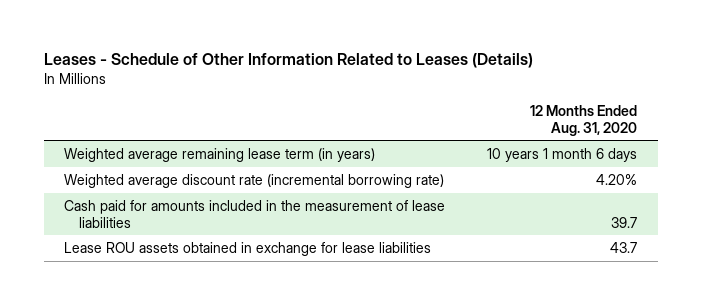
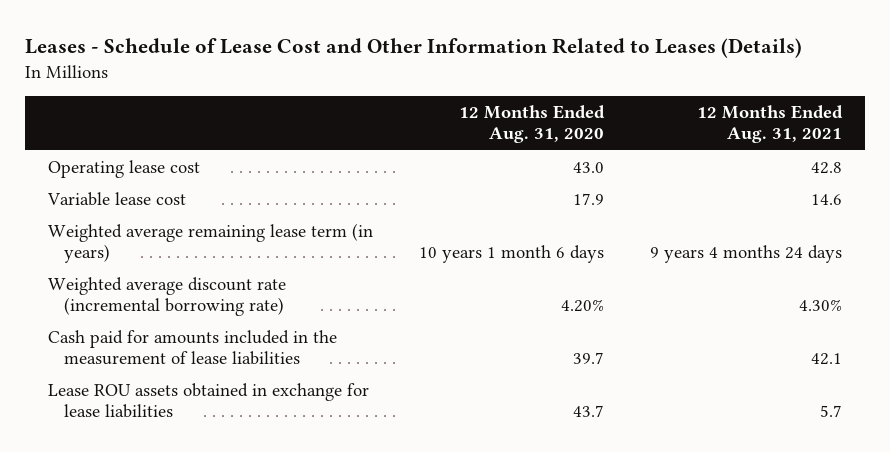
[43,53,533,69] Leases - Schedule of Other Information Related to Leases (Details) -> [24,38,802,59] Leases - Schedule of Lease Cost and Other Information Related to Leases (Details)
none -> [697,105,844,144] 12 Months Ended Aug. 31, 2021
none -> [47,160,200,179] Operating lease cost
none -> [46,192,186,207] Variable lease cost

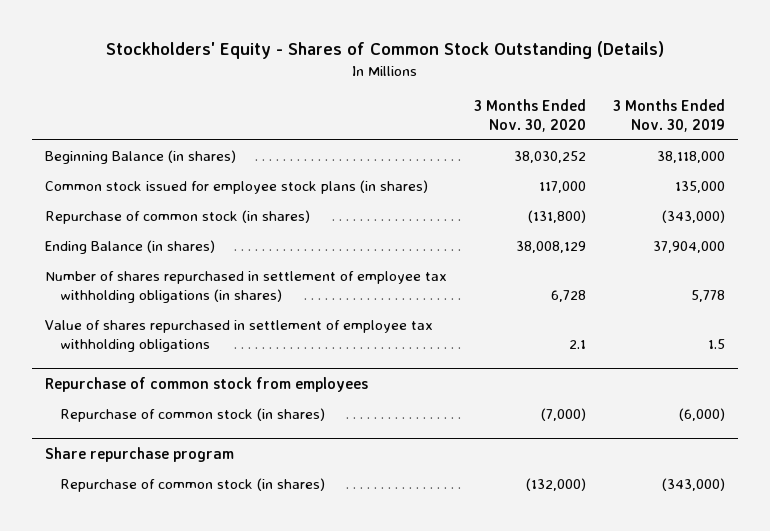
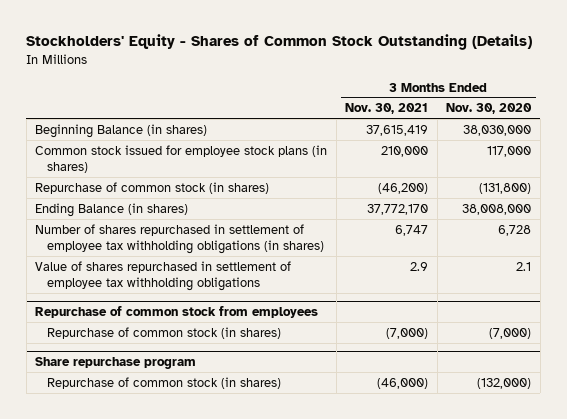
[612,99,725,133] 3 Months Ended Nov. 30, 2019 -> none
none -> [345,103,429,115] Nov. 30, 2021
[514,151,587,164] 38,030,252 -> [463,124,532,136] 38,030,000
[516,241,587,254] 38,008,129 -> [462,203,532,215] 38,008,000

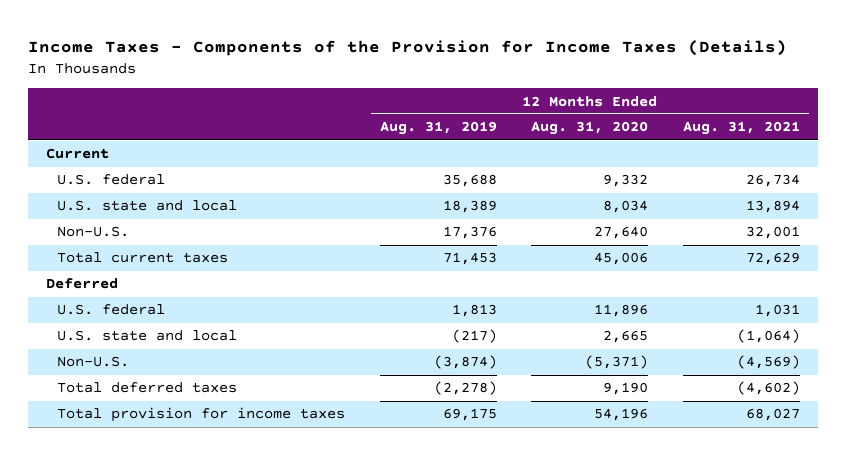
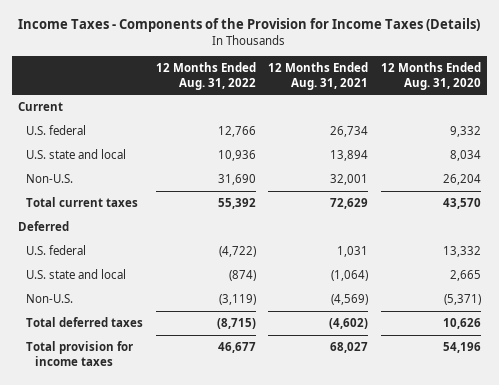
[379,121,497,136] Aug. 31, 2019 -> none
none -> [155,62,256,90] 12 Months Ended Aug. 31, 2022
[594,226,649,240] 27,640 -> [442,173,481,185] 26,204
[594,252,649,266] 45,006 -> [442,197,481,209] 43,570
[594,304,649,318] 11,896 -> [442,245,481,257] 13,332
[603,382,649,396] 9,190 -> [442,317,481,329] 10,626

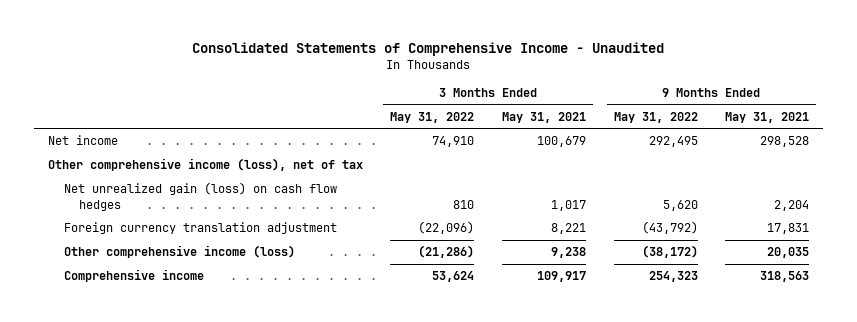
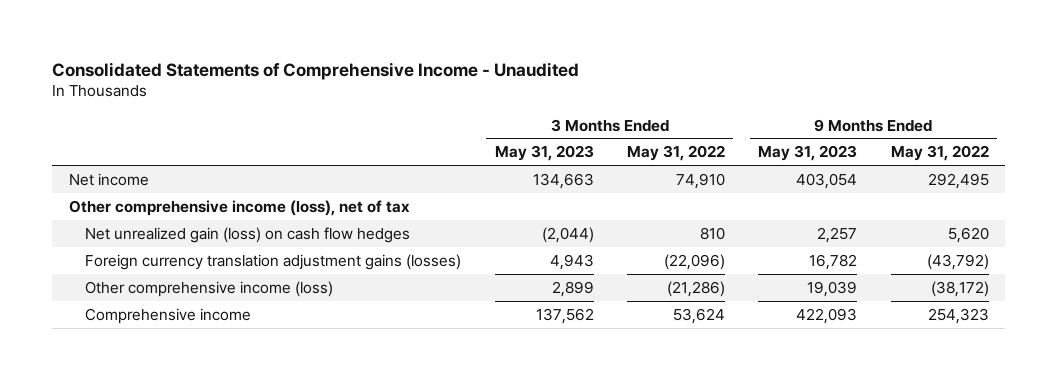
[501,111,586,123] May 31, 2021 -> none
[725,111,810,123] May 31, 2021 -> none
none -> [494,145,594,162] May 31, 2023
none -> [758,145,858,162] May 31, 2023
[63,222,337,235] Foreign currency translation adjustment -> [85,253,462,270] Foreign currency translation adjustment gains (losses)

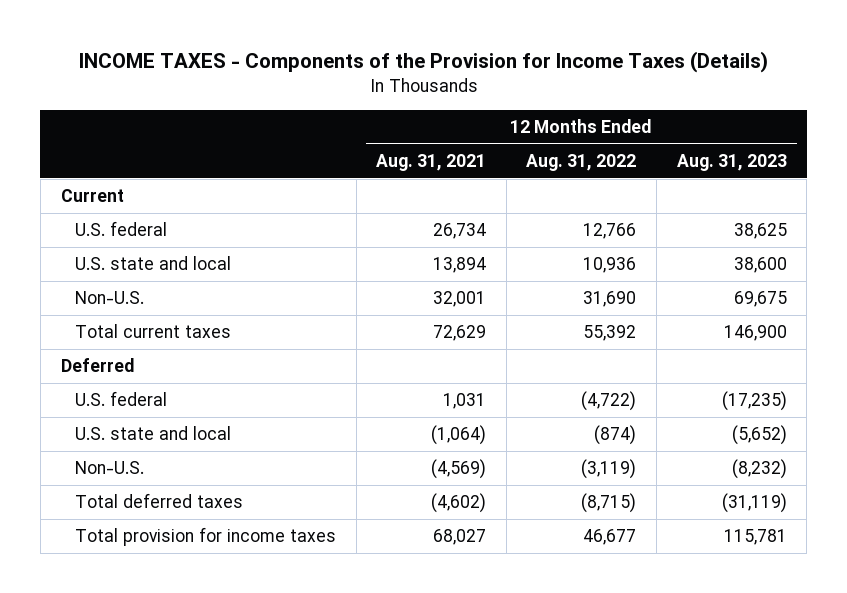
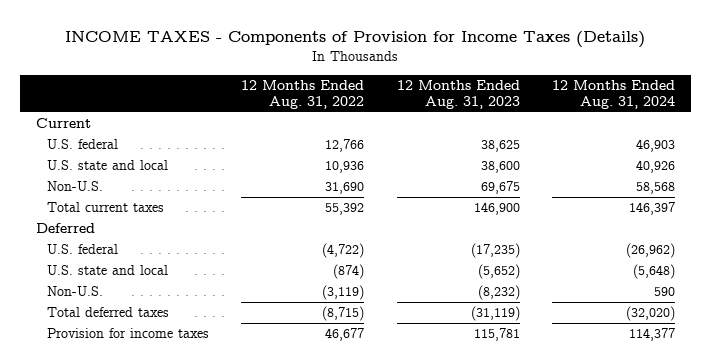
[78,50,768,73] INCOME TAXES - Components of the Provision for Income Taxes (Details) -> [65,30,646,48] INCOME TAXES - Components of Provision for Income Taxes (Details)
[376,153,487,171] Aug. 31, 2021 -> none
none -> [551,79,675,110] 12 Months Ended Aug. 31, 2024
[75,527,337,547] Total provision for income taxes -> [46,328,209,339] Provision for income taxes

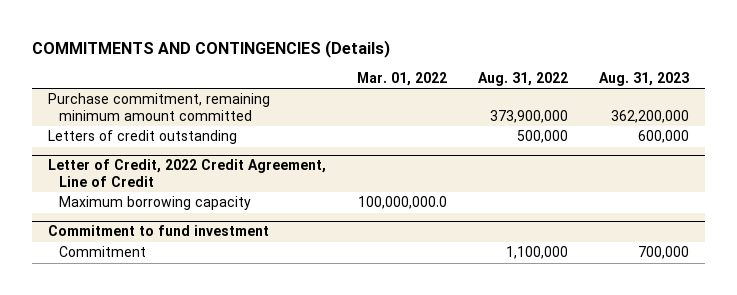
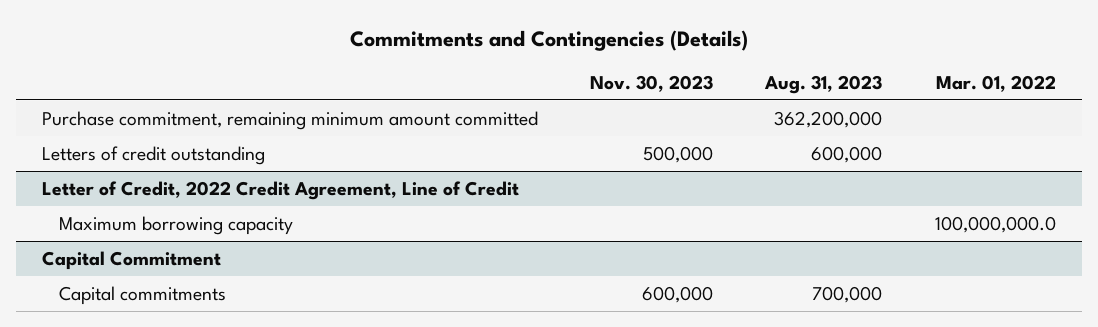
[32,39,391,58] COMMITMENTS AND CONTINGENCIES (Details) -> [349,29,748,51] Commitments and Contingencies (Details)
[477,71,568,86] Aug. 31, 2022 -> none
none -> [590,74,714,92] Nov. 30, 2023
[47,225,269,237] Commitment to fund investment -> [41,250,221,270] Capital Commitment
[58,246,146,258] Commitment -> [58,285,226,305] Capital commitments

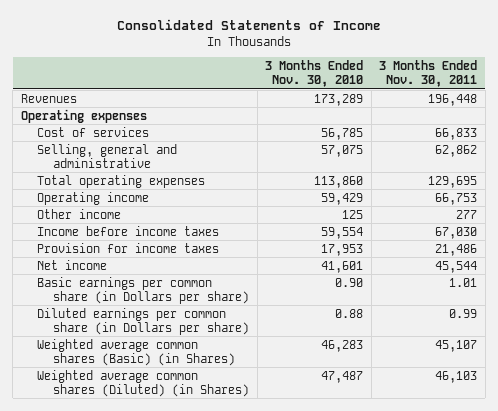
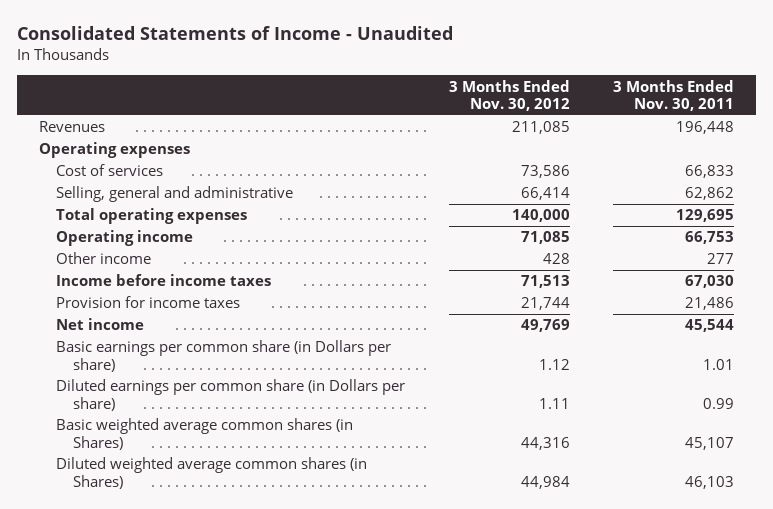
[116,19,381,31] Consolidated Statements of Income -> [16,26,453,41] Consolidated Statements of Income - Unaudited
[265,60,364,88] 3 Months Ended Nov. 30, 2010 -> none
none -> [448,79,570,112] 3 Months Ended Nov. 30, 2012
[36,338,236,366] Weighted average common shares (Basic) (in Shares) -> [55,418,353,450] Basic weighted average common shares (in Shares)
[36,369,250,397] Weighted average common shares (Diluted) (in Shares) -> [55,457,367,489] Diluted weighted average common shares (in Shares)

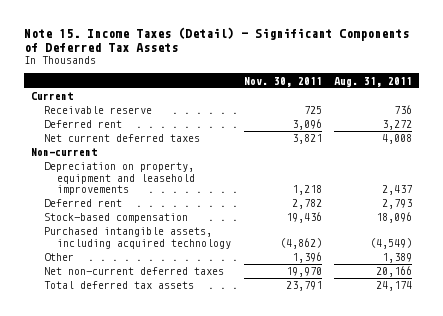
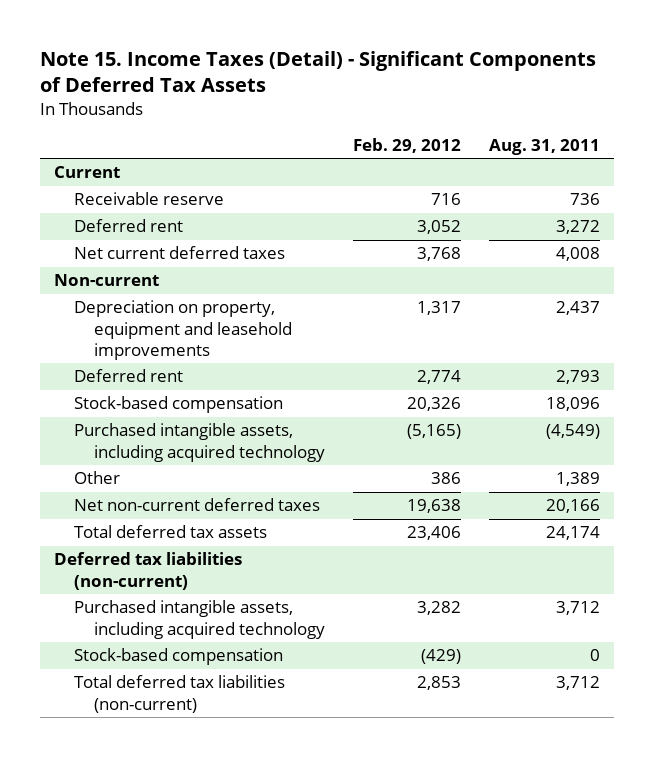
[243,76,322,87] Nov. 30, 2011 -> none
none -> [353,137,462,153] Feb. 29, 2012
none -> [53,552,242,590] Deferred tax liabilities (non-current)
none -> [74,600,326,639] Purchased intangible assets, including acquired technology
none -> [74,648,284,666] Stock-based compensation
none -> [74,675,286,713] Total deferred tax liabilities (non-current)

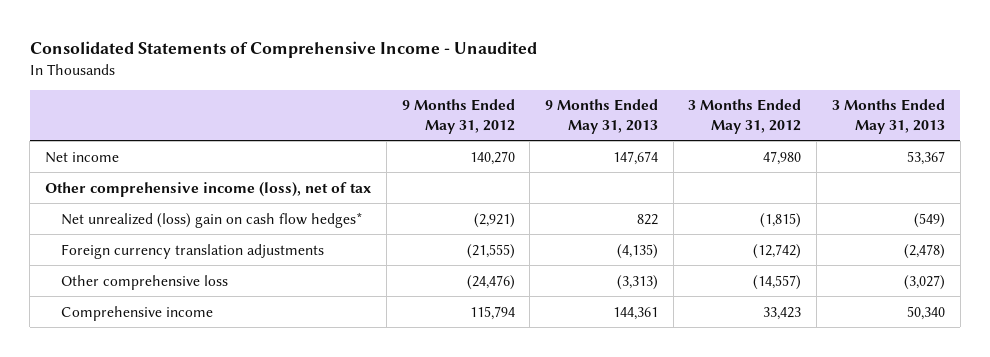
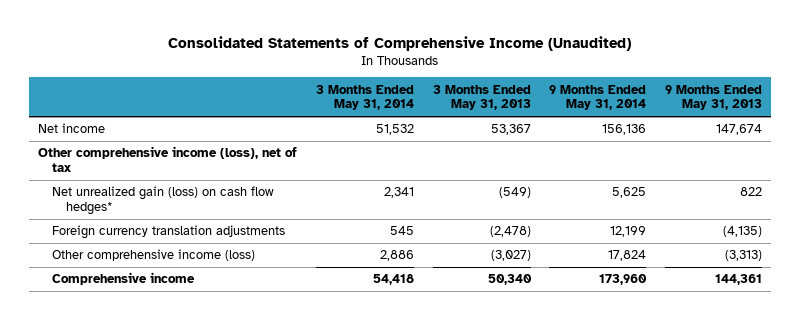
[29,40,537,58] Consolidated Statements of Comprehensive Income - Unaudited -> [168,36,632,52] Consolidated Statements of Comprehensive Income (Unaudited)
[401,99,515,134] 9 Months Ended May 31, 2012 -> none
[688,99,802,134] 3 Months Ended May 31, 2012 -> none
none -> [315,84,414,111] 3 Months Ended May 31, 2014
none -> [549,84,647,111] 9 Months Ended May 31, 2014
[60,211,363,228] Net unrealized (loss) gain on cash flow hedges* -> [51,186,274,215] Net unrealized gain (loss) on cash flow hedges*
[60,274,228,290] Other comprehensive loss -> [51,249,255,262] Other comprehensive income (loss)

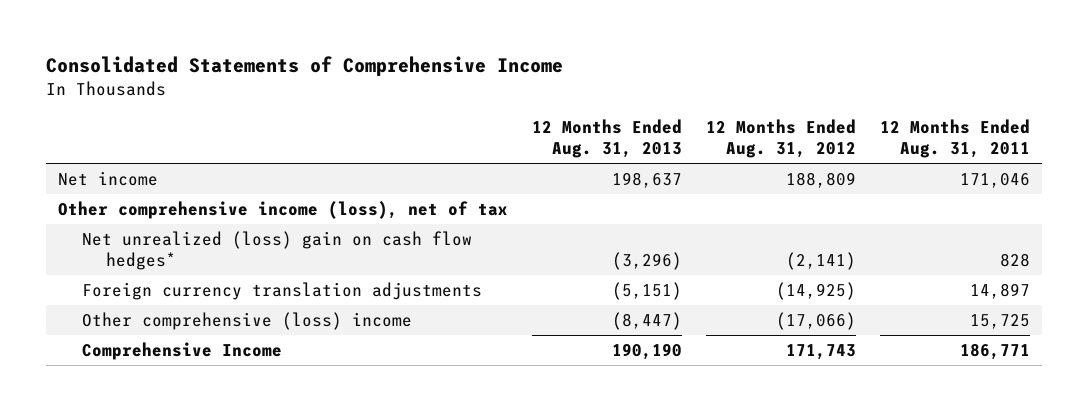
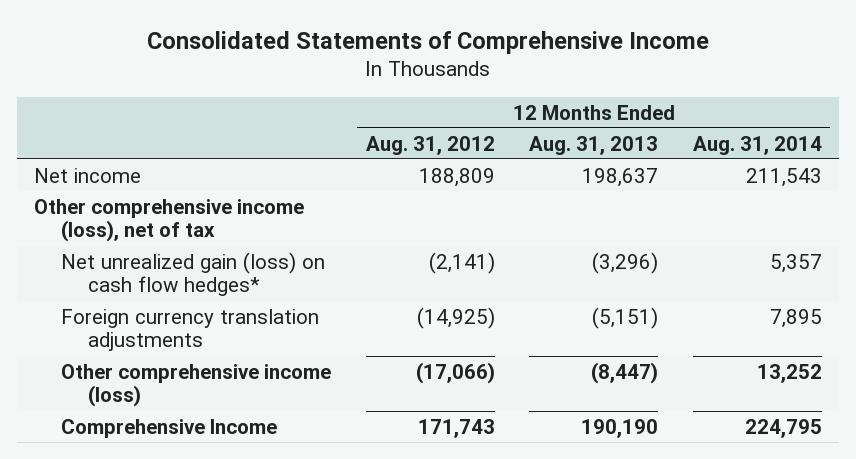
[879,118,1030,159] 12 Months Ended Aug. 31, 2011 -> none
none -> [692,135,822,155] Aug. 31, 2014
[82,230,473,271] Net unrealized (loss) gain on cash flow hedges* -> [61,251,326,297] Net unrealized gain (loss) on cash flow hedges*
[82,311,413,330] Other comprehensive (loss) income -> [61,363,332,408] Other comprehensive income (loss)

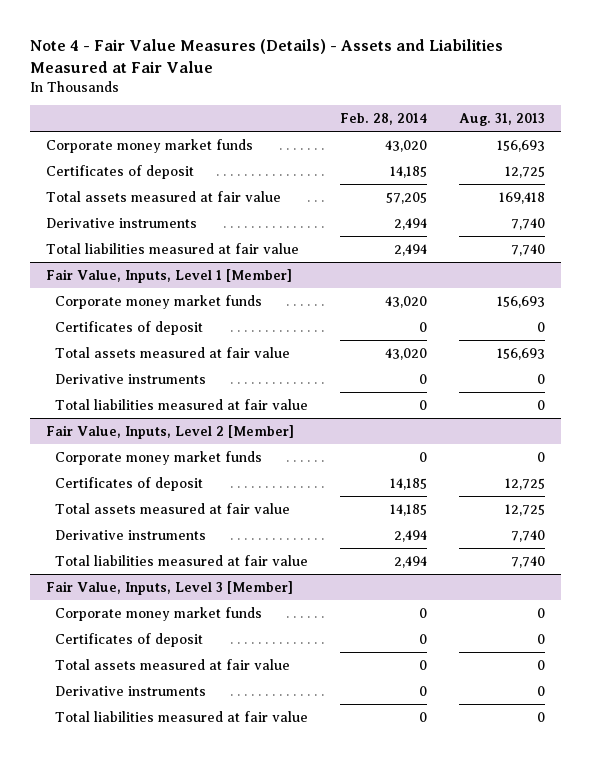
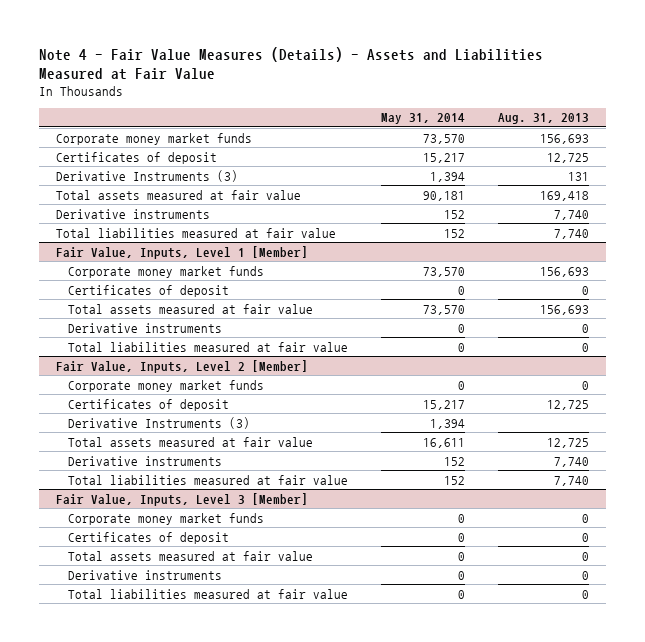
[340,113,428,126] Feb. 28, 2014 -> none
none -> [381,113,466,125] May 31, 2014
none -> [55,169,238,182] Derivative Instruments (3)
none -> [68,416,251,429] Derivative Instruments (3)

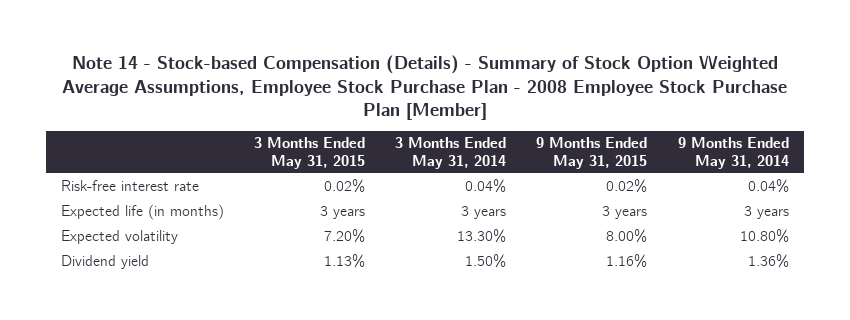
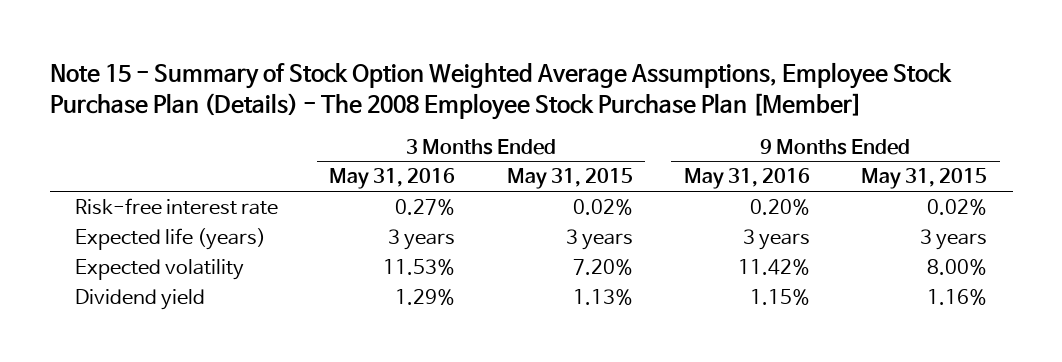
[61,54,787,120] Note 14 - Stock-based Compensation (Details) - Summary of Stock Option Weighted Average Assumptions, Employee Stock Purchase Plan - 2008 Employee Stock Purchase Plan [Member] -> [49,61,952,120] Note 15 - Summary of Stock Option Weighted Average Assumptions, Employee Stock Purchase Plan (Details) - The 2008 Employee Stock Purchase Plan [Member]
[395,137,507,169] 3 Months Ended May 31, 2014 -> none
[677,137,789,169] 9 Months Ended May 31, 2014 -> none
none -> [329,168,456,190] May 31, 2016
none -> [683,168,810,190] May 31, 2016
[60,204,224,221] Expected life (in months) -> [75,228,267,251] Expected life (years)

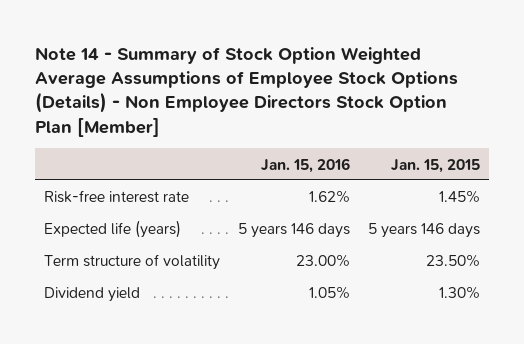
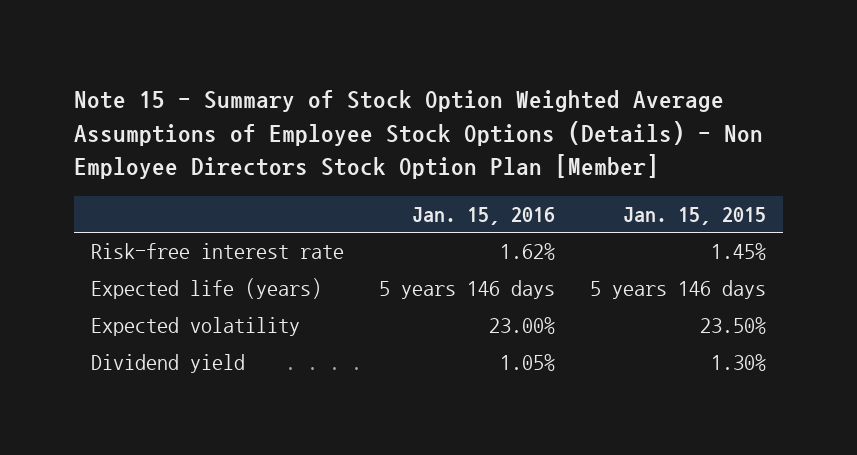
[35,46,459,137] Note 14 - Summary of Stock Option Weighted Average Assumptions of Employee Stock Options (Details) - Non Employee Directors Stock Option Plan [Member] -> [73,90,763,180] Note 15 - Summary of Stock Option Weighted Average Assumptions of Employee Stock Options (Details) - Non Employee Directors Stock Option Plan [Member]
[44,254,221,271] Term structure of volatility -> [91,317,301,337] Expected volatility

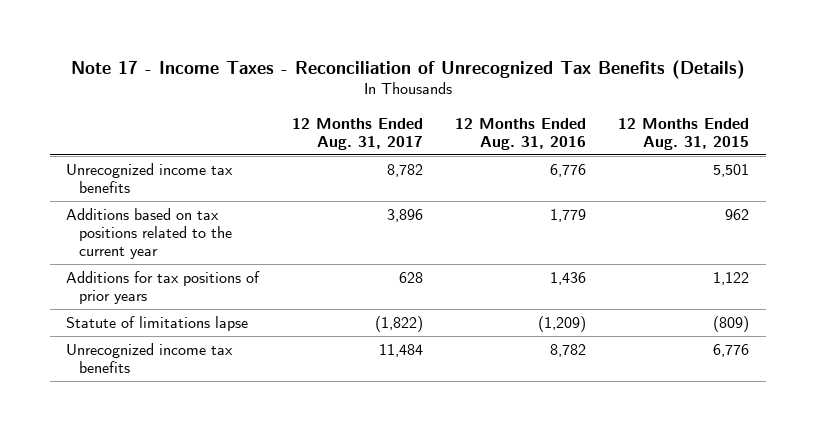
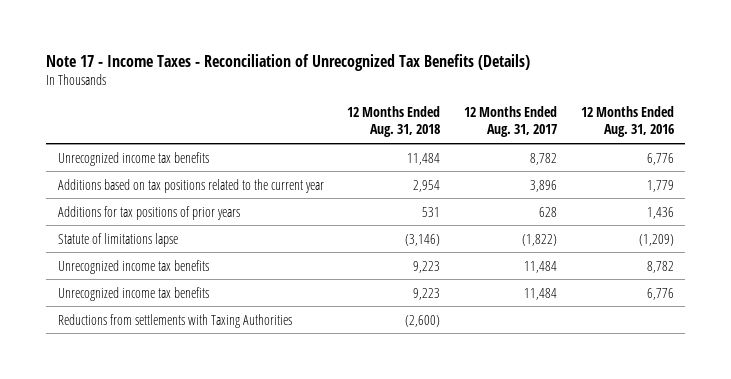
[618,117,750,150] 12 Months Ended Aug. 31, 2015 -> none
none -> [347,105,441,138] 12 Months Ended Aug. 31, 2018
none -> [57,286,209,301] Unrecognized income tax benefits
none -> [57,313,292,328] Reductions from settlements with Taxing Authorities

